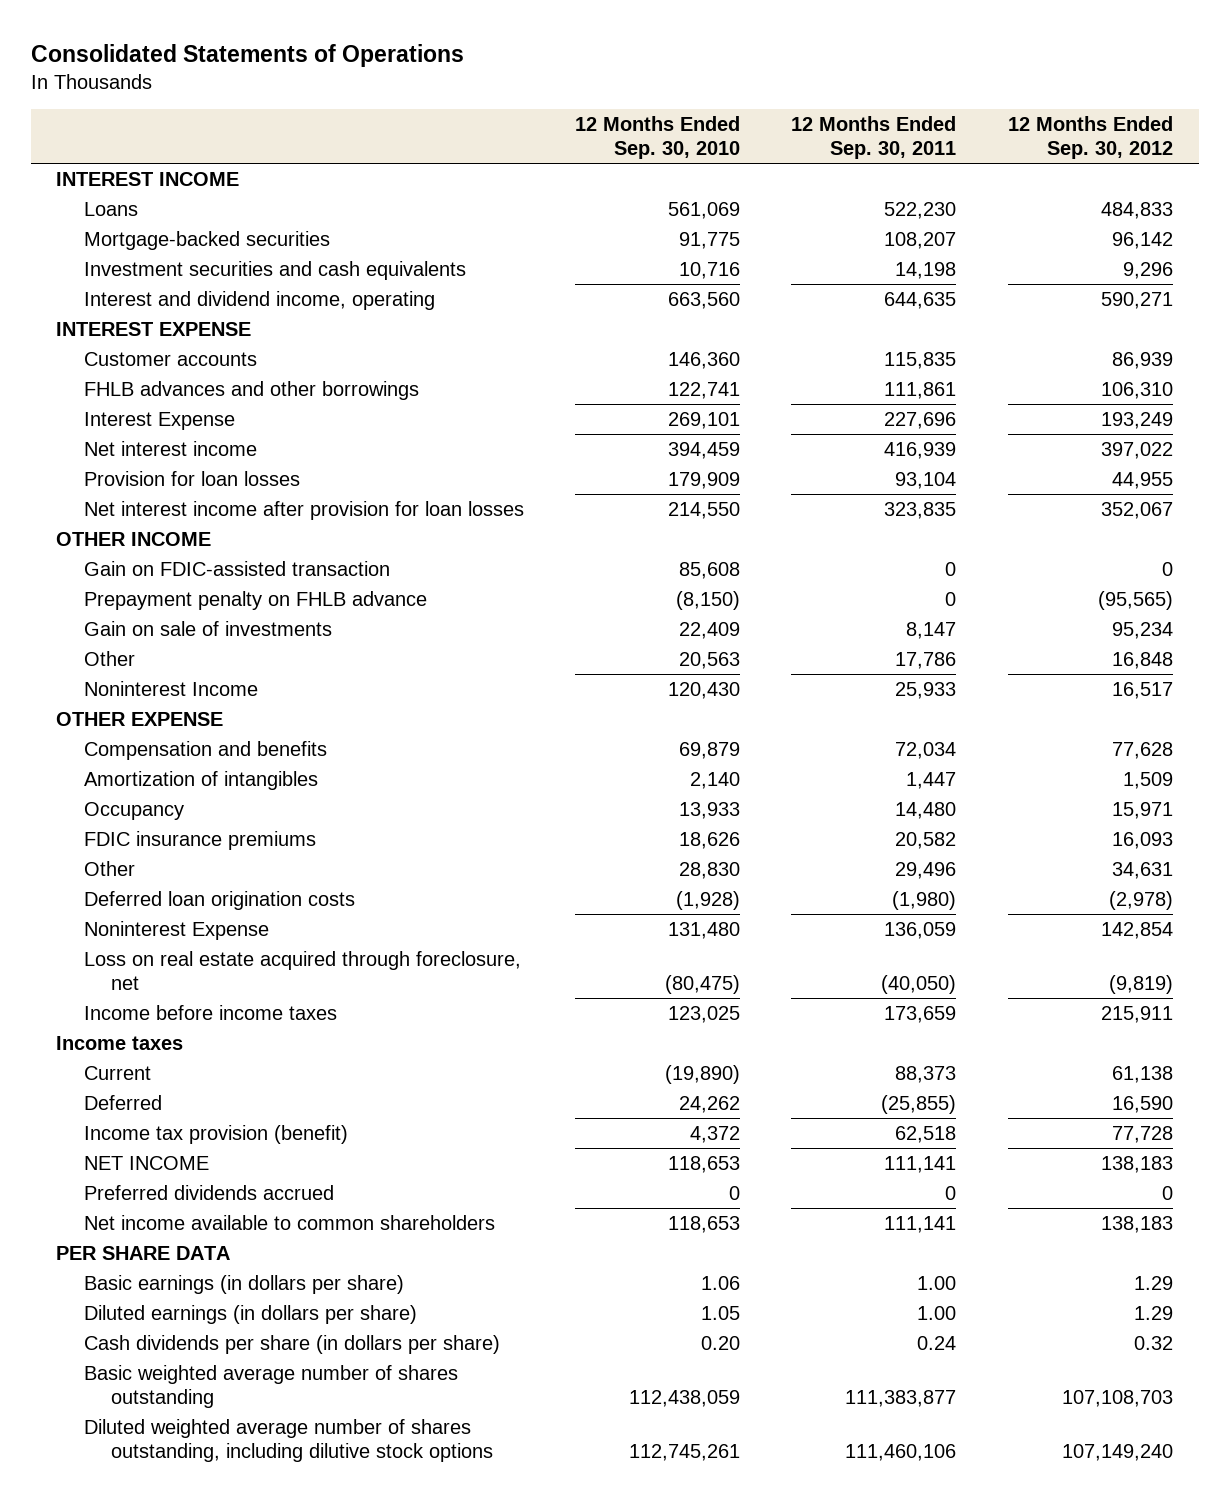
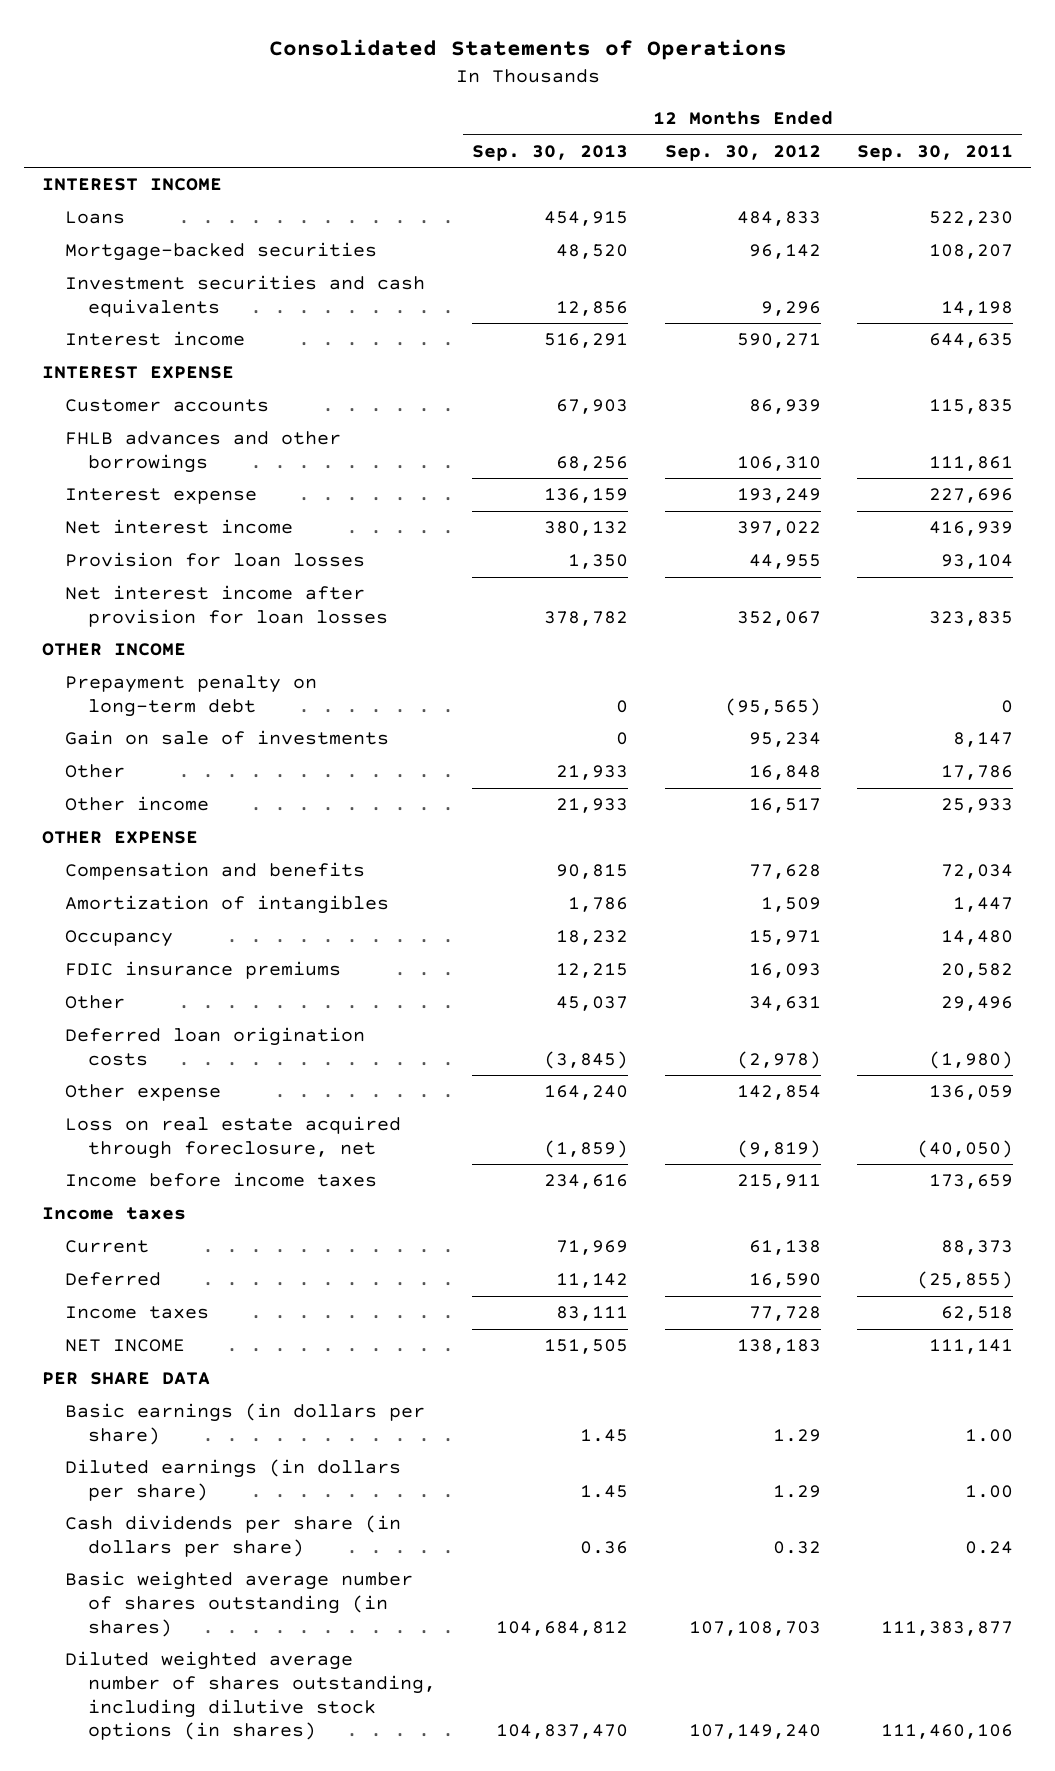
[574,116,740,160] 12 Months Ended Sep. 30, 2010 -> none
none -> [472,145,629,162] Sep. 30, 2013
[83,291,435,311] Interest and dividend income, operating -> [65,331,246,347] Interest income
[83,412,235,431] Interest Expense -> [65,488,258,505] Interest expense
[83,561,390,577] Gain on FDIC-assisted transaction -> none
[83,591,427,611] Prepayment penalty on FHLB advance -> [65,675,318,717] Prepayment penalty on long-term debt
[83,681,258,697] Noninterest Income -> [65,796,210,812] Other income
[83,921,269,941] Noninterest Expense -> [65,1084,222,1102] Other expense
[83,1125,348,1145] Income tax provision (benefit) -> [65,1306,210,1320] Income taxes
[83,1185,334,1201] Preferred dividends accrued -> none
[83,1215,495,1231] Net income available to common shareholders -> none
[83,1365,458,1408] Basic weighted average number of shares outstanding -> [65,1571,414,1637] Basic weighted average number of shares outstanding (in shares)
[83,1419,493,1462] Diluted weighted average number of shares outstanding, including dilutive stock options -> [65,1651,436,1741] Diluted weighted average number of shares outstanding, including dilutive stock options (in shares)

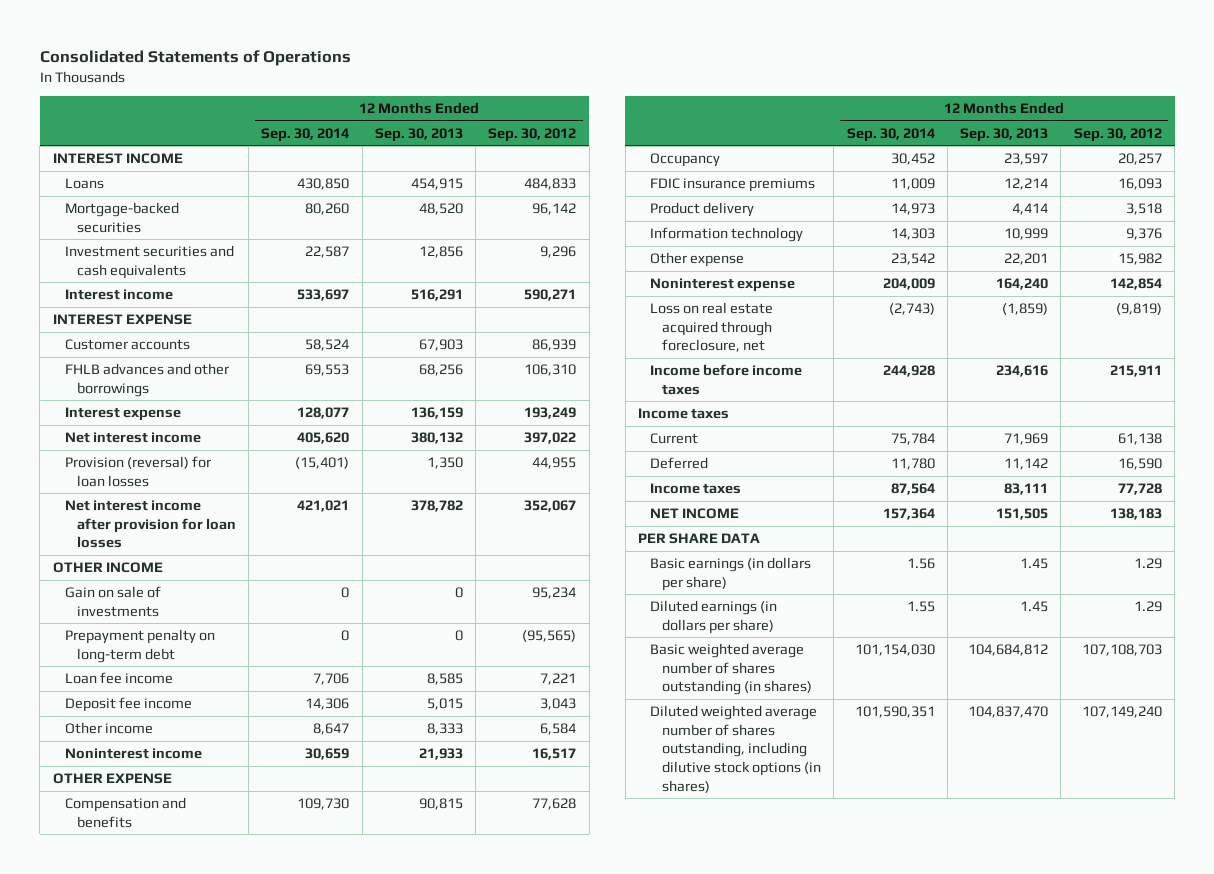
[856,145,1013,162] Sep. 30, 2011 -> none
none -> [261,127,350,142] Sep. 30, 2014
[65,552,366,568] Provision for loan losses -> [64,455,211,487] Provision (reversal) for loan losses
[65,675,318,717] Prepayment penalty on long-term debt -> [64,628,215,663] Prepayment penalty on long-term debt
none -> [64,671,173,684] Loan fee income
none -> [64,696,192,712] Deposit fee income
[65,764,126,779] Other -> [64,721,153,734] Other income
[556,765,629,781] 21,933 -> [426,722,463,735] 8,333
[748,765,821,781] 16,848 -> [540,722,577,735] 6,584
[65,796,210,812] Other income -> [64,747,202,759] Noninterest income
[65,895,390,915] Amortization of intangibles -> none
[65,1027,366,1066] Deferred loan origination costs -> none
[556,930,629,946] 18,232 -> [1004,152,1049,165] 23,597
[748,930,821,946] 15,971 -> [1117,152,1162,165] 20,257
[556,963,629,979] 12,215 -> [1004,177,1049,190] 12,214
none -> [649,201,754,217] Product delivery
none -> [649,226,803,242] Information technology
[65,995,126,1010] Other -> [649,251,744,267] Other expense
[556,996,629,1012] 45,037 -> [1004,252,1049,265] 22,201
[748,996,821,1012] 34,631 -> [1117,252,1162,265] 15,982
[65,1084,222,1102] Other expense -> [649,277,795,292] Noninterest expense
[65,1515,402,1557] Cash dividends per share (in dollars per share) -> none

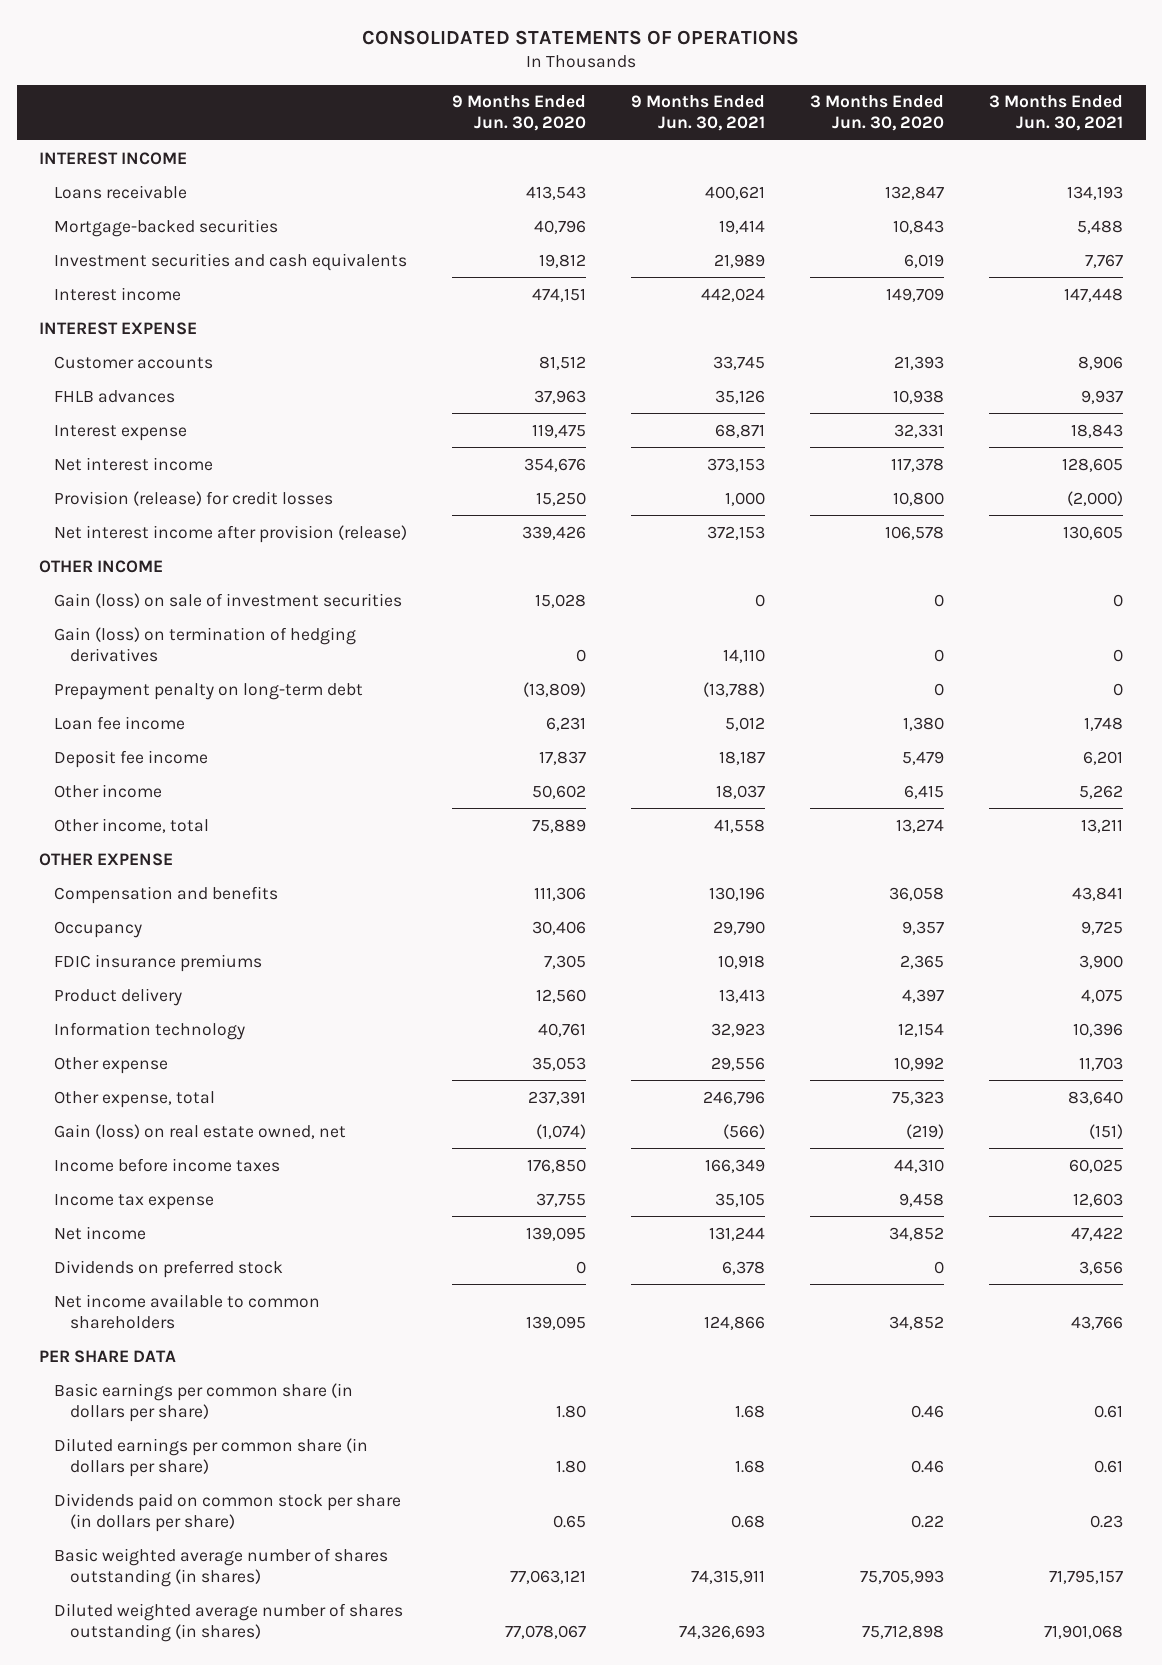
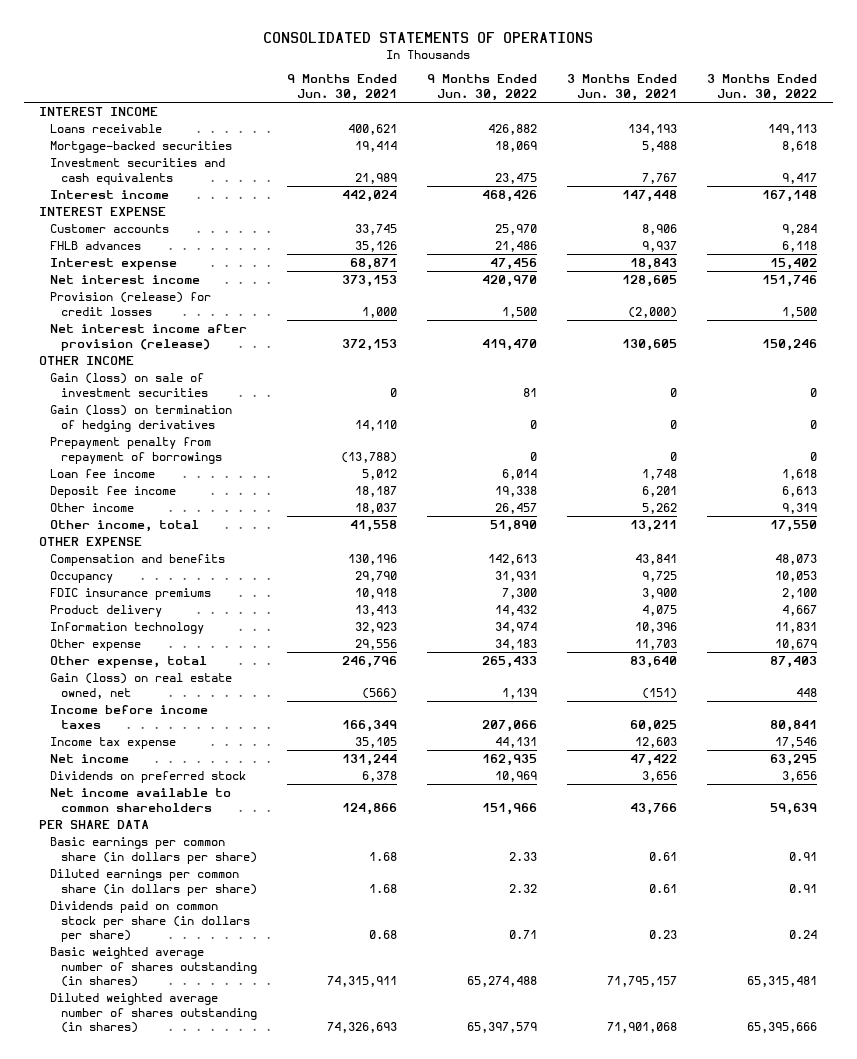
[452,95,587,132] 9 Months Ended Jun. 30, 2020 -> none
[810,95,945,132] 3 Months Ended Jun. 30, 2020 -> none
none -> [426,74,537,101] 9 Months Ended Jun. 30, 2022
none -> [707,74,818,101] 3 Months Ended Jun. 30, 2022
[54,682,364,700] Prepayment penalty on long-term debt -> [49,437,222,464] Prepayment penalty from repayment of borrowings

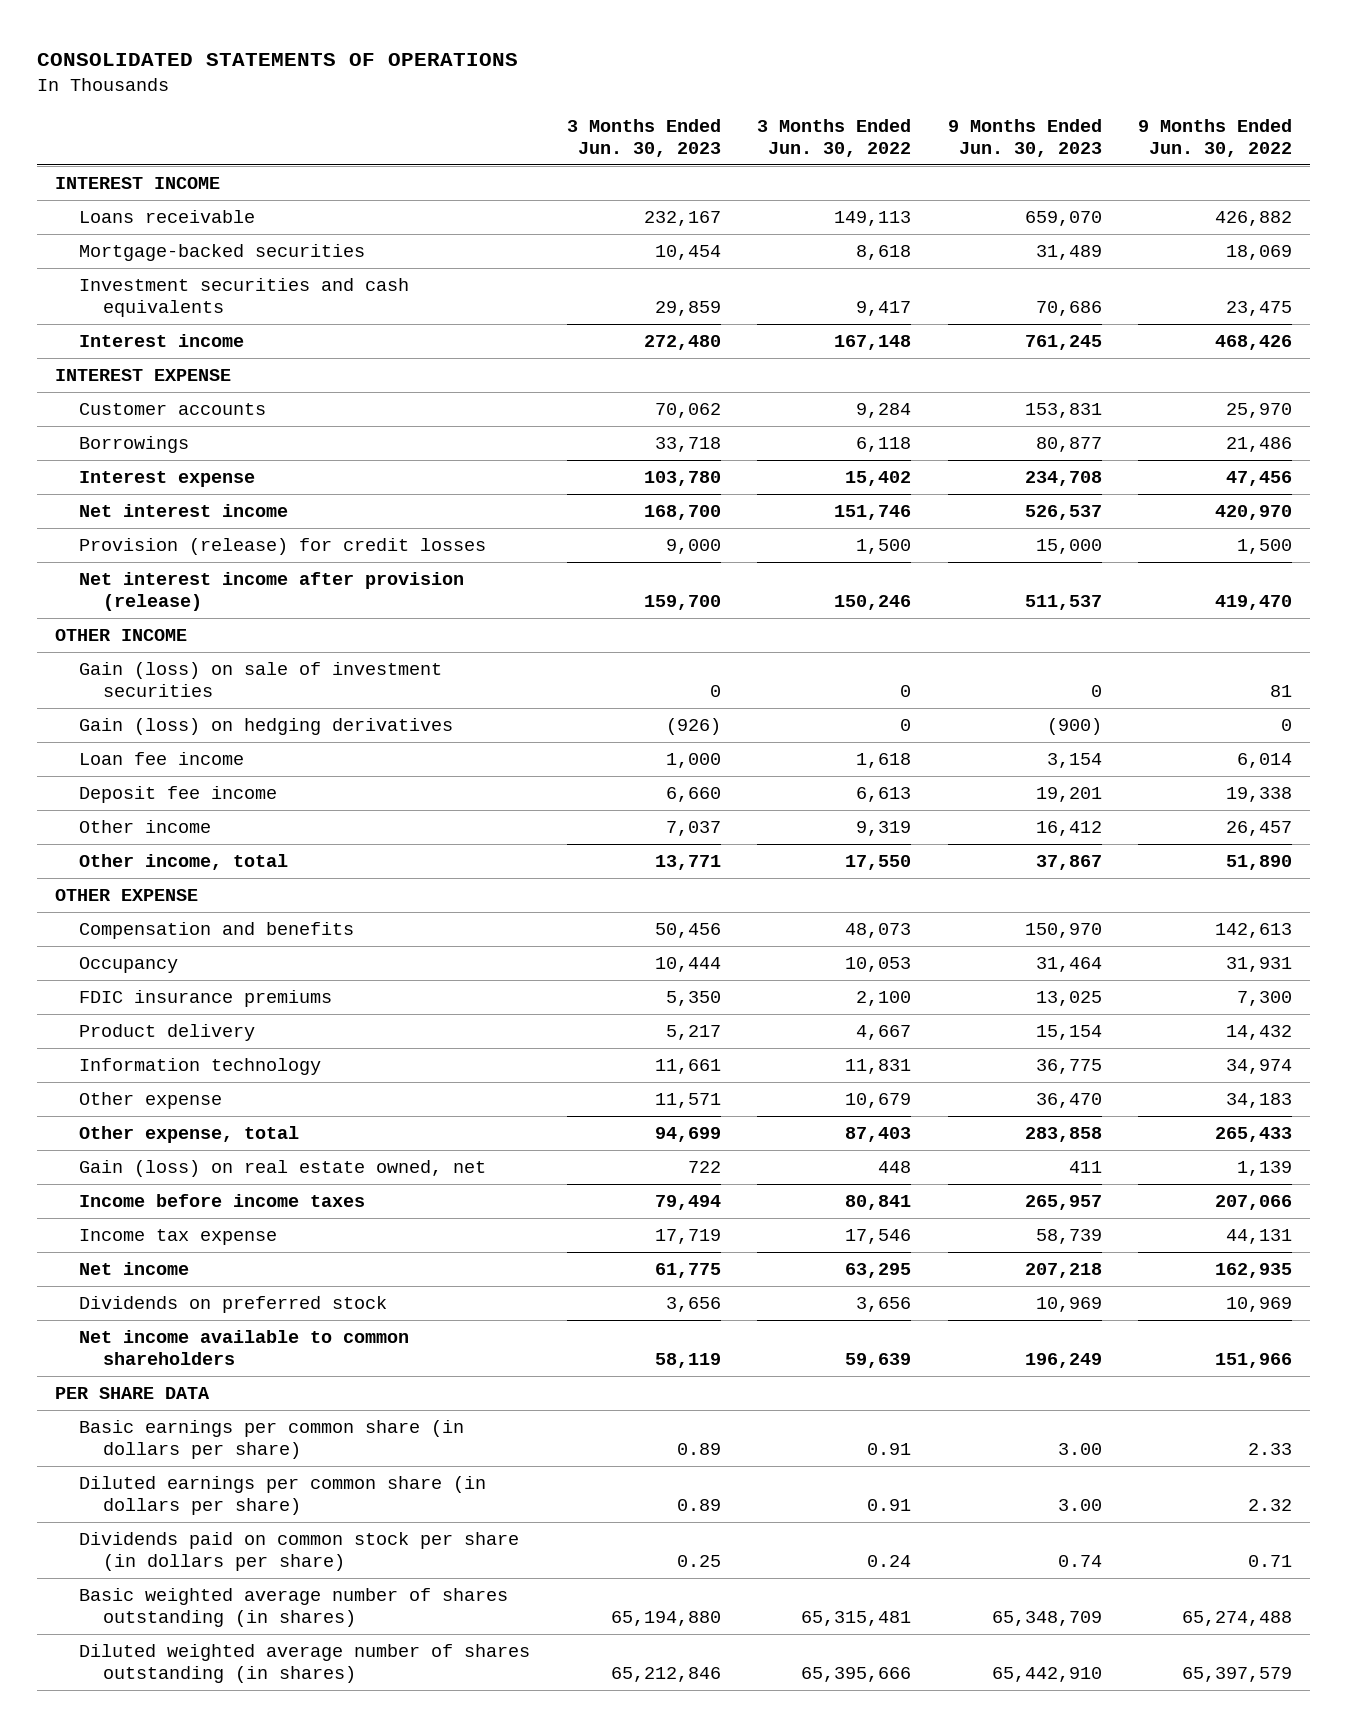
[286,74,397,101] 9 Months Ended Jun. 30, 2021 -> none
[567,74,678,101] 3 Months Ended Jun. 30, 2021 -> none
none -> [566,119,721,157] 3 Months Ended Jun. 30, 2023
none -> [947,119,1102,157] 9 Months Ended Jun. 30, 2023
[49,241,141,251] FHLB advances -> [79,436,190,454] Borrowings
[49,437,222,464] Prepayment penalty from repayment of borrowings -> none
[49,405,232,432] Gain (loss) on termination of hedging derivatives -> [79,718,454,736] Gain (loss) on hedging derivatives

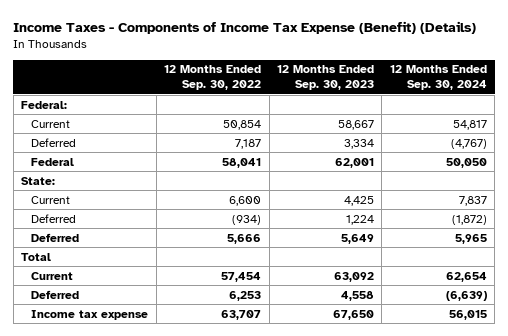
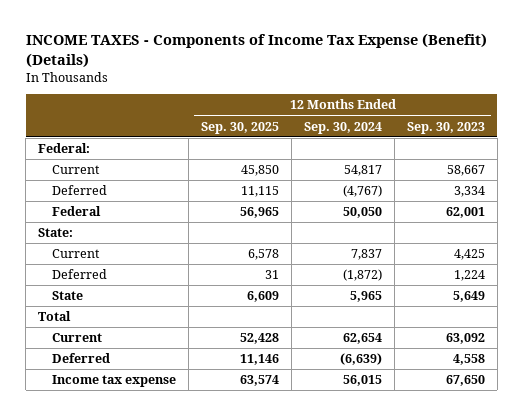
[13,20,477,34] Income Taxes - Components of Income Tax Expense (Benefit) (Details) -> [25,33,487,68] INCOME TAXES - Components of Income Tax Expense (Benefit) (Details)
[164,65,262,90] 12 Months Ended Sep. 30, 2022 -> none
none -> [200,121,279,134] Sep. 30, 2025
[31,232,80,242] Deferred -> [51,291,83,301] State

